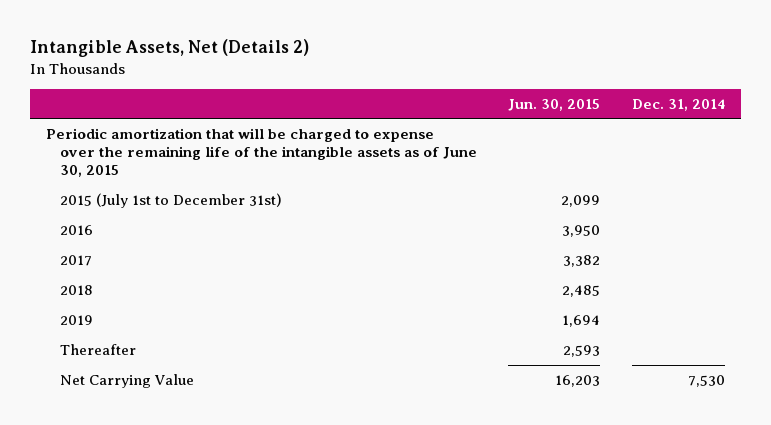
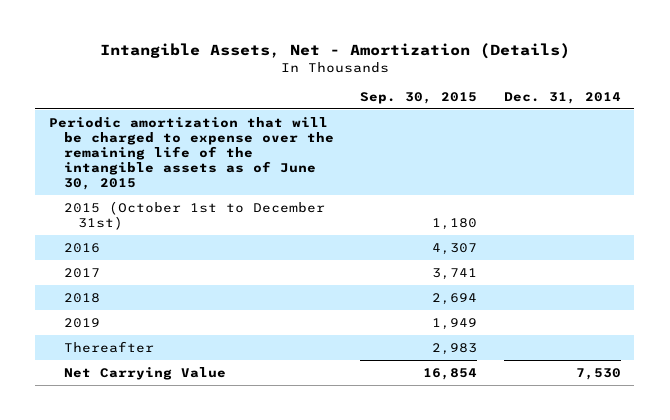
[29,39,309,58] Intangible Assets, Net (Details 2) -> [99,42,570,59] Intangible Assets, Net - Amortization (Details)
[508,98,601,111] Jun. 30, 2015 -> none
none -> [360,91,478,104] Sep. 30, 2015
[59,193,282,209] 2015 (July 1st to December 31st) -> [63,200,325,230] 2015 (October 1st to December 31st)

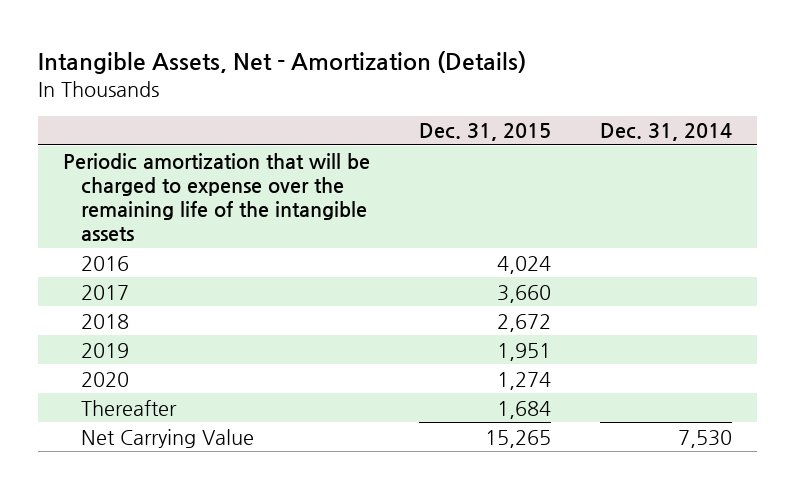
[360,91,478,104] Sep. 30, 2015 -> none
none -> [419,123,552,142] Dec. 31, 2015
[63,200,325,230] 2015 (October 1st to December 31st) -> none
[48,116,334,191] Periodic amortization that will be charged to expense over the remaining life of the intangible assets as of June 30, 2015 -> [62,152,370,242] Periodic amortization that will be charged to expense over the remaining life of the intangible assets
none -> [81,371,130,387] 2020

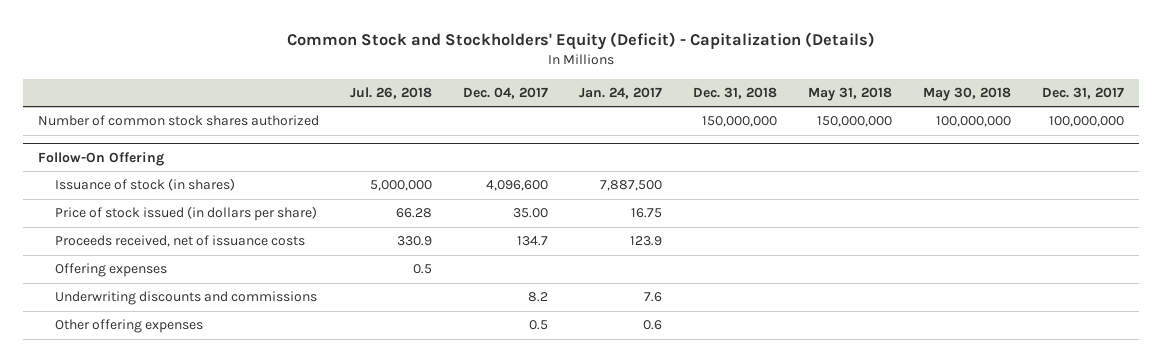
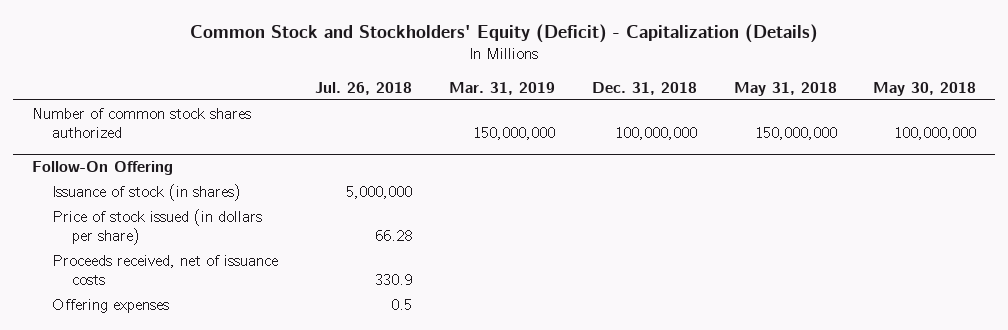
[463,86,549,99] Dec. 04, 2017 -> none
[579,86,663,99] Jan. 24, 2017 -> none
[1041,86,1124,99] Dec. 31, 2017 -> none
none -> [448,81,555,95] Mar. 31, 2019
[702,116,778,128] 150,000,000 -> [614,126,697,140] 100,000,000
[55,291,318,306] Underwriting discounts and commissions -> none
[55,319,204,334] Other offering expenses -> none

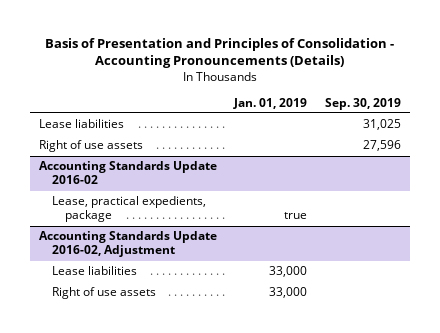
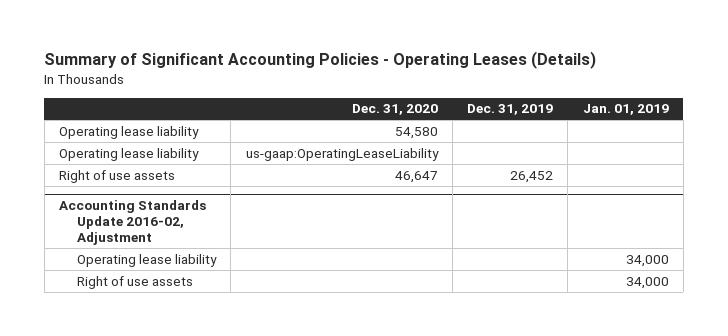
[44,37,394,69] Basis of Presentation and Principles of Consolidation - Accounting Pronouncements (Details) -> [44,51,597,70] Summary of Significant Accounting Policies - Operating Leases (Details)
[325,97,402,110] Sep. 30, 2019 -> none
none -> [351,104,438,116] Dec. 31, 2020
none -> [467,104,554,116] Dec. 31, 2019
[38,119,124,129] Lease liabilities -> [58,125,199,139] Operating lease liability
none -> [58,147,199,161] Operating lease liability
[38,161,217,185] Accounting Standards Update 2016-02 -> none
[51,196,206,223] Lease, practical expedients, package -> none
[51,266,137,276] Lease liabilities -> [77,253,218,267] Operating lease liability
[269,266,308,278] 33,000 -> [625,254,669,267] 34,000
[269,287,308,299] 33,000 -> [625,276,669,289] 34,000

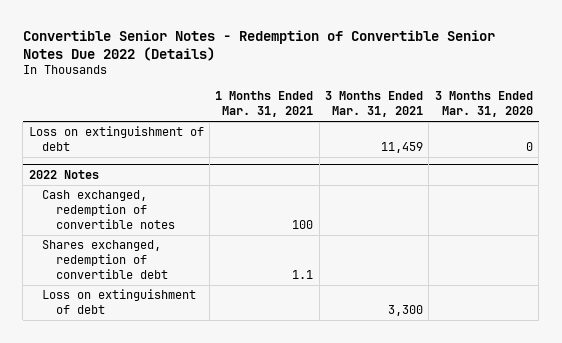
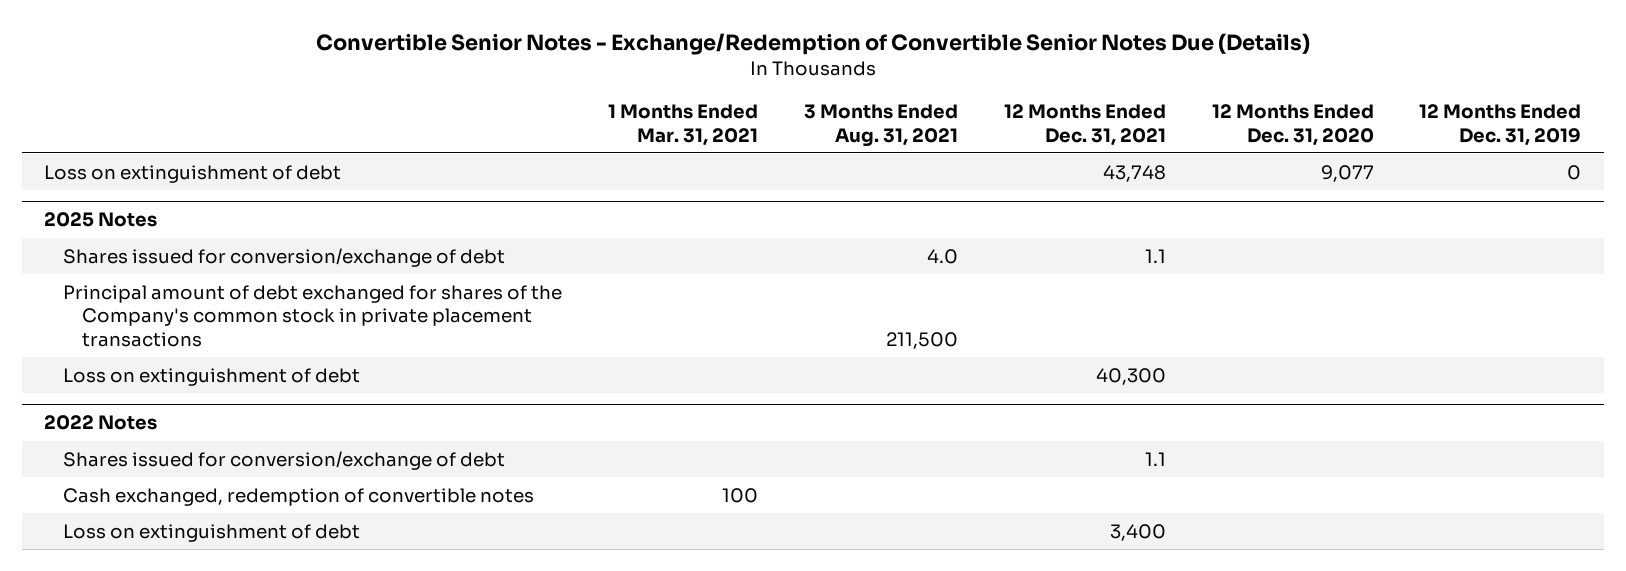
[22,29,495,61] Convertible Senior Notes - Redemption of Convertible Senior Notes Due 2022 (Details) -> [315,33,1310,56] Convertible Senior Notes - Exchange/Redemption of Convertible Senior Notes Due (Details)
[325,91,424,118] 3 Months Ended Mar. 31, 2021 -> none
[434,91,533,118] 3 Months Ended Mar. 31, 2020 -> none
none -> [803,104,958,147] 3 Months Ended Aug. 31, 2021
none -> [1003,104,1166,146] 12 Months Ended Dec. 31, 2021
none -> [1211,104,1374,146] 12 Months Ended Dec. 31, 2020
none -> [1419,104,1582,146] 12 Months Ended Dec. 31, 2019
none -> [44,212,158,228] 2025 Notes
none -> [63,247,506,267] Shares issued for conversion/exchange of debt
none -> [63,284,563,347] Principal amount of debt exchanged for shares of the Company's common stock in private placement transactions
none -> [63,367,361,386] Loss on extinguishment of debt
none -> [63,450,506,470] Shares issued for conversion/exchange of debt
[42,240,168,280] Shares exchanged, redemption of convertible debt -> none

